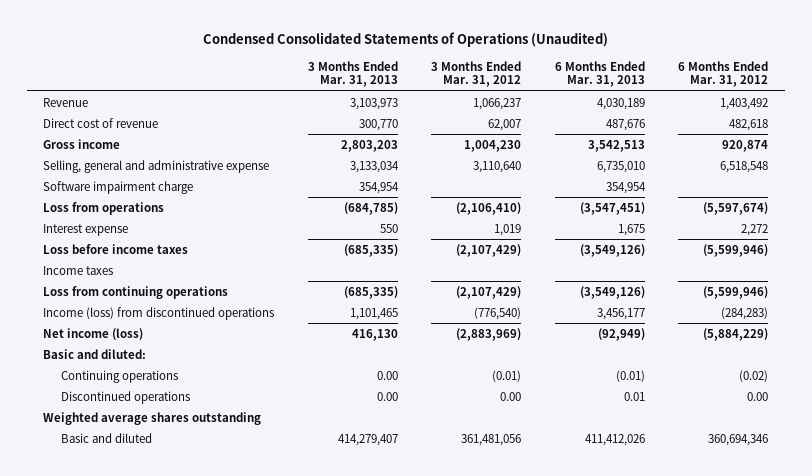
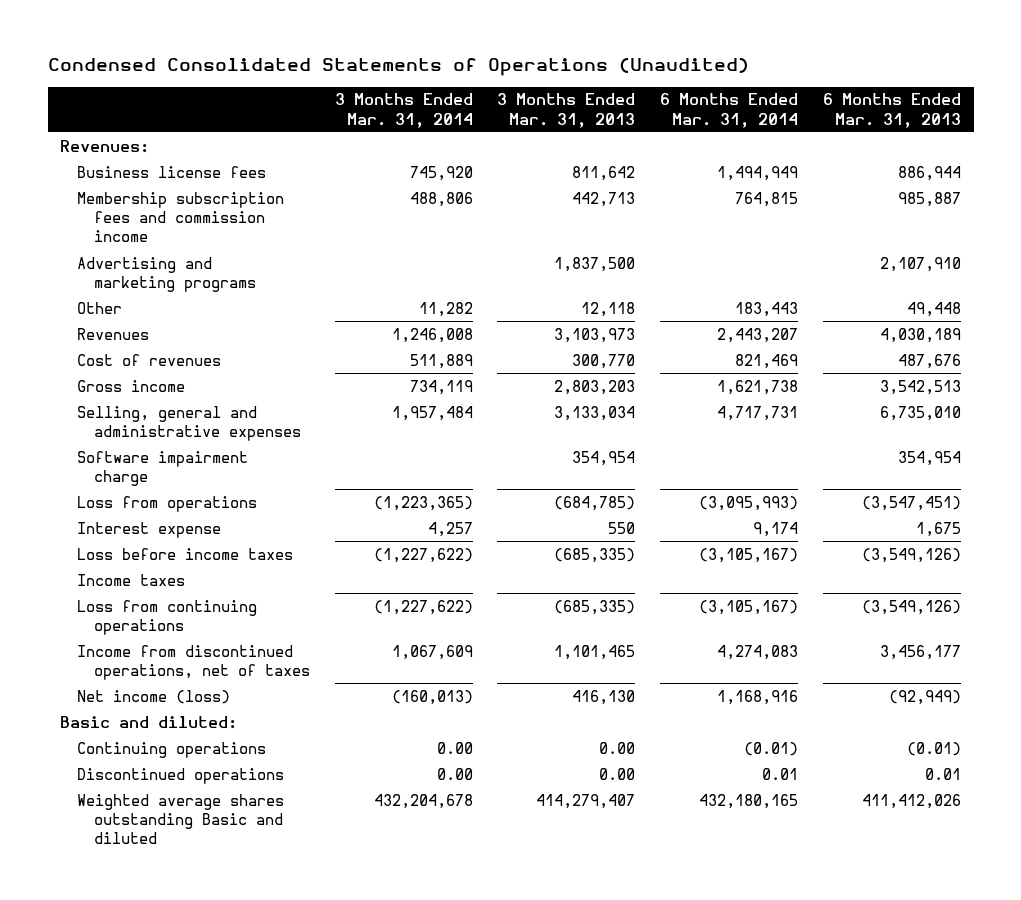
[431,60,522,88] 3 Months Ended Mar. 31, 2012 -> none
[678,60,769,88] 6 Months Ended Mar. 31, 2012 -> none
none -> [334,93,473,128] 3 Months Ended Mar. 31, 2014
none -> [660,93,799,128] 6 Months Ended Mar. 31, 2014
none -> [60,139,150,153] Revenues:
none -> [77,165,267,178] Business license fees
none -> [77,191,285,243] Membership subscription fees and commission income
none -> [77,256,256,293] Advertising and marketing programs
none -> [77,301,123,314] Other
[43,97,89,107] Revenue -> [77,327,150,340] Revenues
[43,117,159,128] Direct cost of revenue -> [77,353,222,366] Cost of revenues
[43,159,270,173] Selling, general and administrative expense -> [77,405,301,442] Selling, general and administrative expenses
[43,306,275,320] Income (loss) from discontinued operations -> [77,644,310,681] Income from discontinued operations, net of taxes
[43,411,262,425] Weighted average shares outstanding -> none
[60,432,152,443] Basic and diluted -> [77,793,285,845] Weighted average shares outstanding Basic and diluted

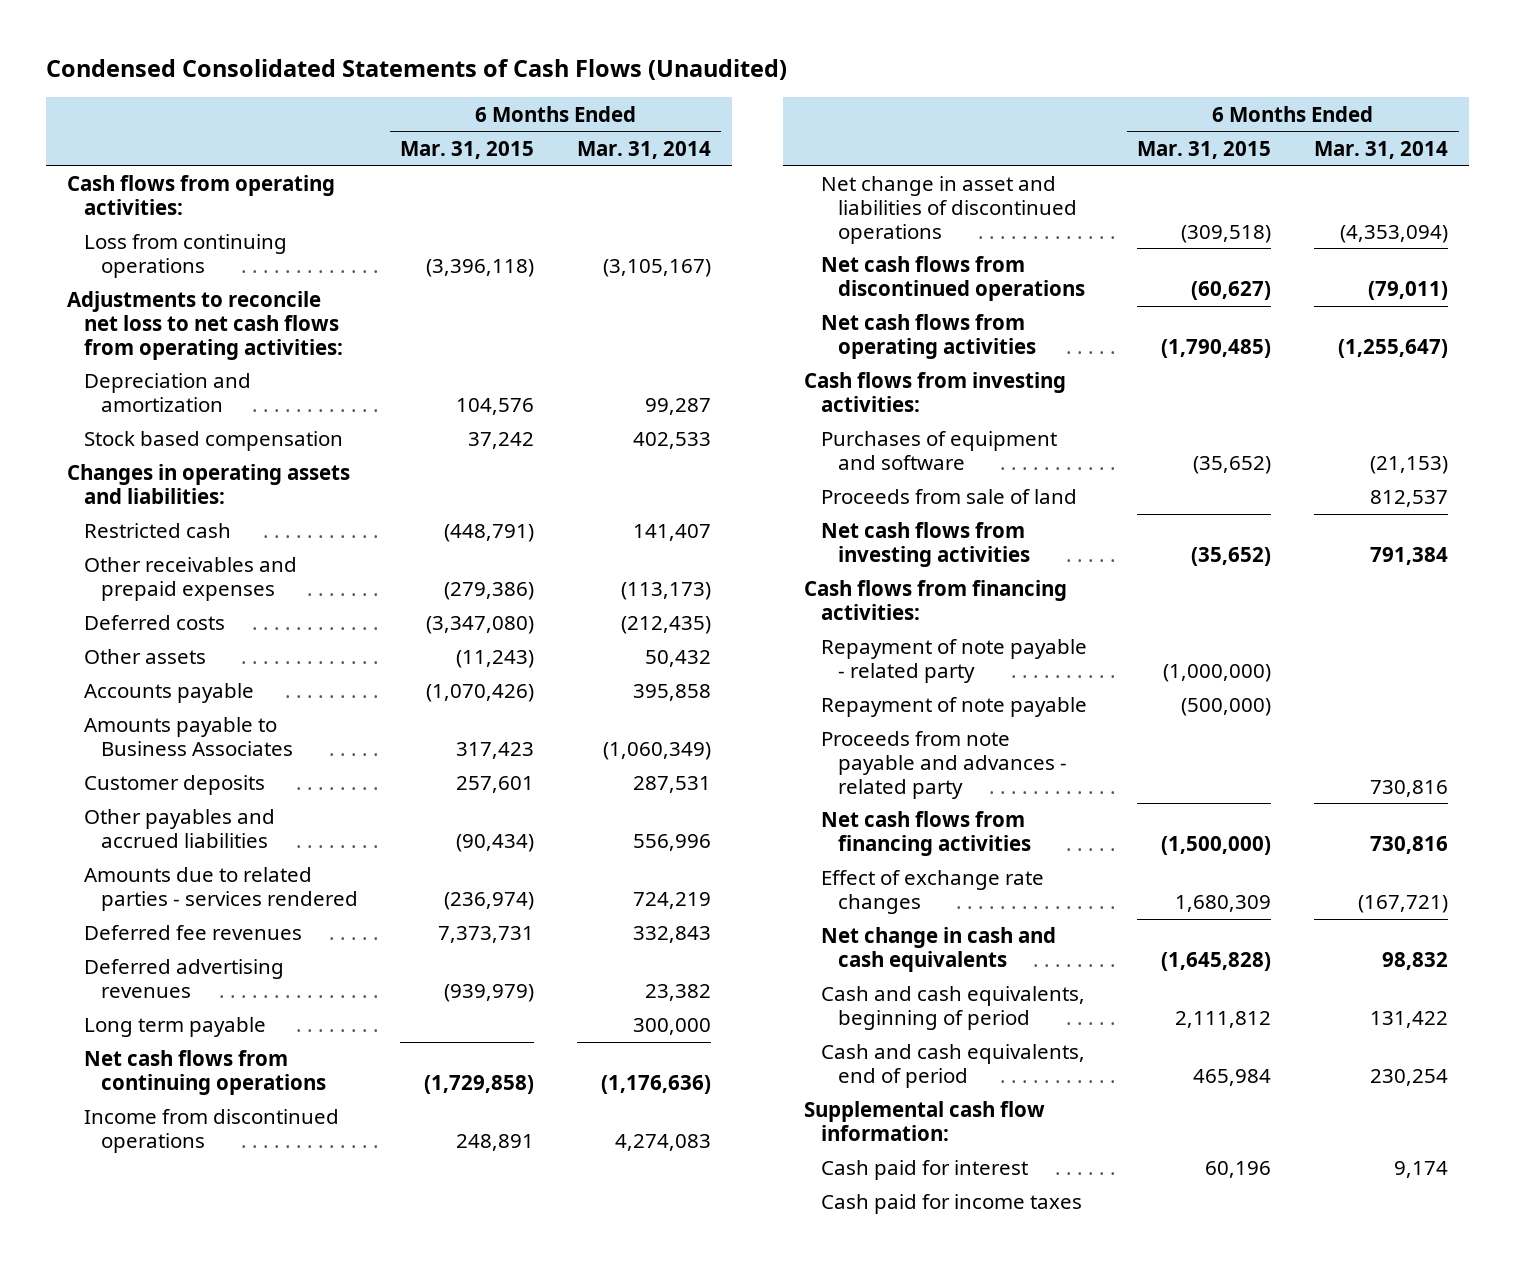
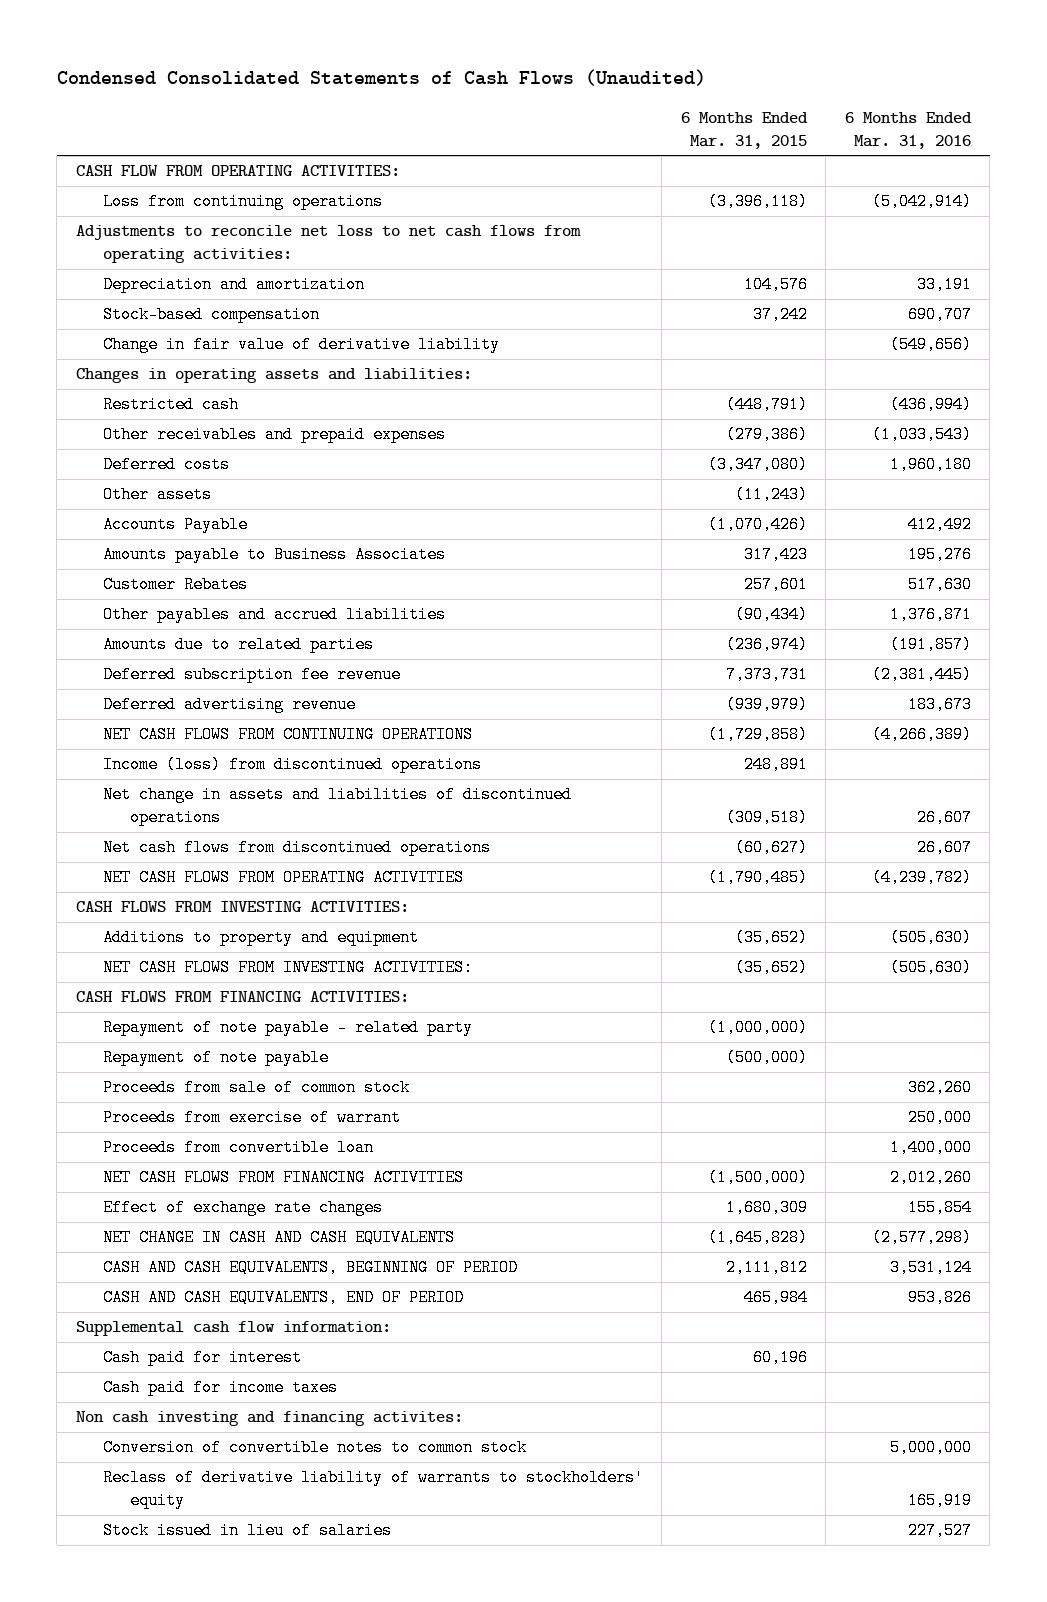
[576,140,711,159] Mar. 31, 2014 -> none
none -> [844,111,972,149] 6 Months Ended Mar. 31, 2016
[66,175,335,215] Cash flows from operating activities: -> [75,165,400,177] CASH FLOW FROM OPERATING ACTIVITIES:
[83,431,343,452] Stock based compensation -> [102,306,320,324] Stock-based compensation
none -> [102,336,500,354] Change in fair value of derivative liability
[83,683,254,704] Accounts payable -> [102,516,248,534] Accounts Payable
[83,775,265,796] Customer deposits -> [102,576,248,594] Customer Rebates
[83,1017,266,1038] Long term payable -> none
[83,867,358,911] Amounts due to related parties - services rendered -> [102,636,374,654] Amounts due to related parties
[83,925,302,941] Deferred fee revenues -> [102,666,401,684] Deferred subscription fee revenue
[83,959,284,998] Deferred advertising revenues -> [102,696,356,714] Deferred advertising revenue
[83,1050,326,1095] Net cash flows from continuing operations -> [102,726,473,744] NET CASH FLOWS FROM CONTINUING OPERATIONS
[83,1109,339,1153] Income from discontinued operations -> [102,756,482,774] Income (loss) from discontinued operations
[820,176,1077,244] Net change in asset and liabilities of discontinued operations -> [102,786,572,827] Net change in assets and liabilities of discontinued operations
[820,489,1077,505] Proceeds from sale of land -> none
[820,314,1036,359] Net cash flows from operating activities -> [102,869,464,887] NET CASH FLOWS FROM OPERATING ACTIVITIES
[804,372,1067,412] Cash flows from investing activities: -> [75,901,409,913] CASH FLOWS FROM INVESTING ACTIVITIES:
[820,431,1057,470] Purchases of equipment and software -> [102,929,419,947] Additions to property and equipment
[820,522,1030,567] Net cash flows from investing activities -> [102,959,473,977] NET CASH FLOWS FROM INVESTING ACTIVITIES:
[804,580,1068,620] Cash flows from financing activities: -> [75,991,409,1003] CASH FLOWS FROM FINANCING ACTIVITIES:
[820,731,1067,799] Proceeds from note payable and advances - related party -> none
none -> [102,1079,410,1097] Proceeds from sale of common stock
none -> [102,1109,401,1127] Proceeds from exercise of warrant
none -> [102,1139,374,1157] Proceeds from convertible loan
[820,811,1031,856] Net cash flows from financing activities -> [102,1169,464,1187] NET CASH FLOWS FROM FINANCING ACTIVITIES
[820,927,1056,972] Net change in cash and cash equivalents -> [102,1229,455,1247] NET CHANGE IN CASH AND CASH EQUIVALENTS
[820,986,1085,1030] Cash and cash equivalents, beginning of period -> [102,1259,518,1277] CASH AND CASH EQUIVALENTS, BEGINNING OF PERIOD
[820,1044,1085,1088] Cash and cash equivalents, end of period -> [102,1289,464,1307] CASH AND CASH EQUIVALENTS, END OF PERIOD
none -> [75,1411,463,1427] Non cash investing and financing activites:
none -> [102,1439,527,1457] Conversion of convertible notes to common stock
none -> [102,1469,644,1510] Reclass of derivative liability of warrants to stockholders' equity
none -> [102,1522,392,1540] Stock issued in lieu of salaries

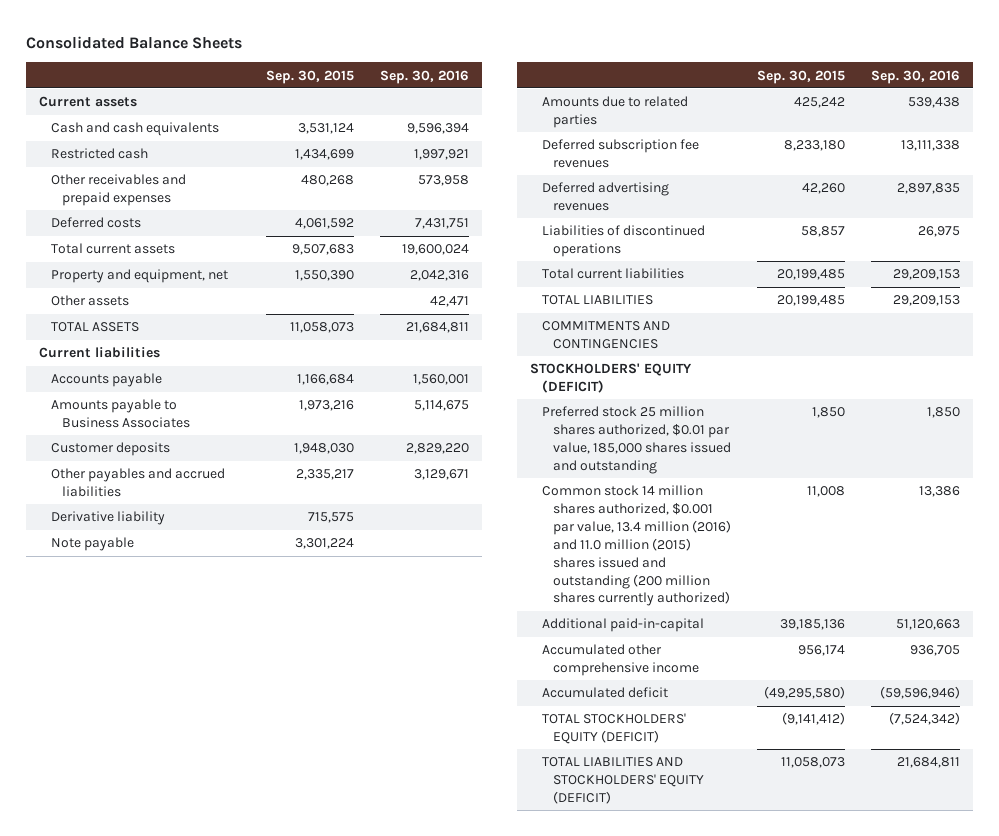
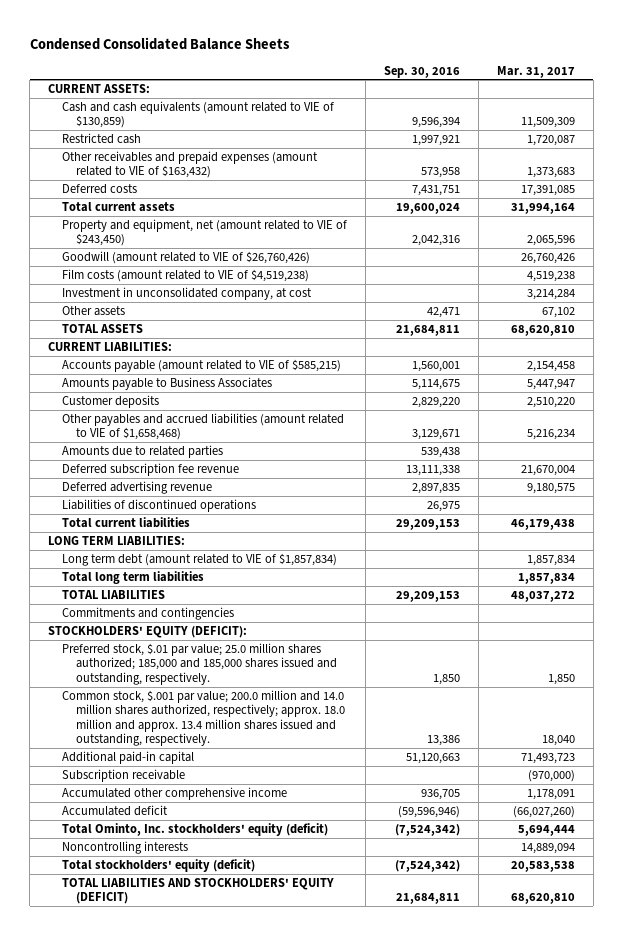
[26,36,243,50] Consolidated Balance Sheets -> [29,37,290,51] Condensed Consolidated Balance Sheets
[266,69,355,84] Sep. 30, 2015 -> none
none -> [496,65,575,78] Mar. 31, 2017
[39,96,138,108] Current assets -> [48,83,151,93] CURRENT ASSETS:
[50,122,219,137] Cash and cash equivalents -> [62,100,335,129] Cash and cash equivalents (amount related to VIE of $130,859)
[50,174,186,207] Other receivables and prepaid expenses -> [62,150,319,179] Other receivables and prepaid expenses (amount related to VIE of $163,432)
[50,269,228,284] Property and equipment, net -> [62,218,348,247] Property and equipment, net (amount related to VIE of $243,450)
none -> [62,250,311,264] Goodwill (amount related to VIE of $26,760,426)
none -> [62,268,310,282] Film costs (amount related to VIE of $4,519,238)
none -> [62,286,313,300] Investment in unconsolidated company, at cost
[39,347,161,359] Current liabilities -> [48,341,173,351] CURRENT LIABILITIES:
[50,373,162,388] Accounts payable -> [62,358,342,372] Accounts payable (amount related to VIE of $585,215)
[50,511,165,526] Derivative liability -> none
[50,537,134,552] Note payable -> none
[50,468,225,498] Other payables and accrued liabilities -> [62,412,345,441] Other payables and accrued liabilities (amount related to VIE of $1,658,468)
[541,139,699,169] Deferred subscription fee revenues -> [62,462,240,476] Deferred subscription fee revenue
[541,182,669,212] Deferred advertising revenues -> [62,480,213,494] Deferred advertising revenue
none -> [48,535,186,545] LONG TERM LIABILITIES:
none -> [62,552,338,566] Long term debt (amount related to VIE of $1,857,834)
none -> [62,570,205,584] Total long term liabilities
[541,321,670,350] COMMITMENTS AND CONTINGENCIES -> [62,606,235,620] Commitments and contingencies
[530,363,693,394] STOCKHOLDERS' EQUITY (DEFICIT) -> [48,625,248,638] STOCKHOLDERS' EQUITY (DEFICIT):
[541,406,732,474] Preferred stock 25 million shares authorized, $0.01 par value, 185,000 shares issued and outstanding -> [62,642,338,685] Preferred stock, $.01 par value; 25.0 million shares authorized; 185,000 and 185,000 shares issued and outstanding, respectively.
[541,485,732,607] Common stock 14 million shares authorized, $0.001 par value, 13.4 million (2016) and 11.0 million (2015) shares issued and outstanding (200 million shares currently authorized) -> [62,689,346,747] Common stock, $.001 par value; 200.0 million and 14.0 million shares authorized, respectively; approx. 18.0 million and approx. 13.4 million shares issued and outstanding, respectively.
[541,618,704,633] Additional paid-in-capital -> [62,750,195,764] Additional paid-in capital
none -> [62,768,186,782] Subscription receivable
[541,713,686,745] TOTAL STOCKHOLDERS' EQUITY (DEFICIT) -> [62,822,329,836] Total Ominto, Inc. stockholders' equity (deficit)
none -> [62,840,189,854] Noncontrolling interests
none -> [62,858,256,872] Total stockholders' equity (deficit)

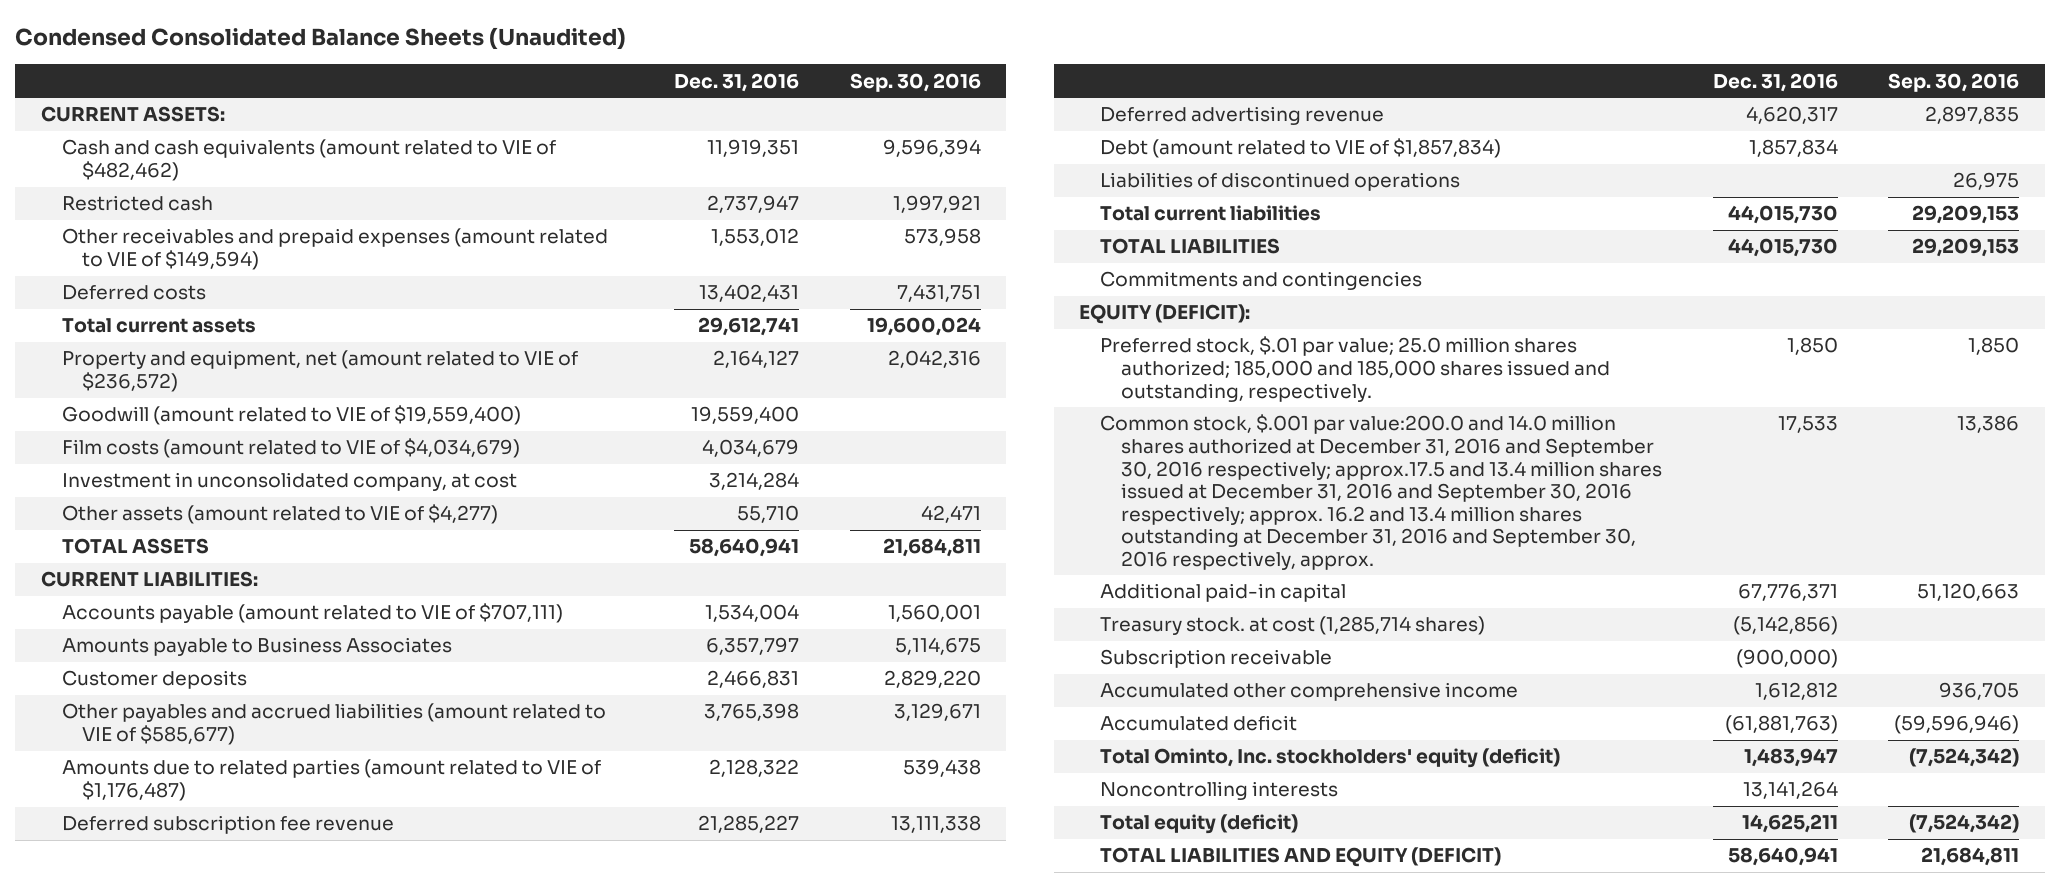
[29,37,290,51] Condensed Consolidated Balance Sheets -> [15,27,627,51] Condensed Consolidated Balance Sheets (Unaudited)
[496,65,575,78] Mar. 31, 2017 -> none
none -> [674,72,800,92] Dec. 31, 2016
[62,100,335,129] Cash and cash equivalents (amount related to VIE of $130,859) -> [61,139,556,182] Cash and cash equivalents (amount related to VIE of $482,462)
[62,150,319,179] Other receivables and prepaid expenses (amount related to VIE of $163,432) -> [61,228,608,271] Other receivables and prepaid expenses (amount related to VIE of $149,594)
[62,218,348,247] Property and equipment, net (amount related to VIE of $243,450) -> [61,350,578,393] Property and equipment, net (amount related to VIE of $236,572)
[62,250,311,264] Goodwill (amount related to VIE of $26,760,426) -> [61,405,521,426] Goodwill (amount related to VIE of $19,559,400)
[62,268,310,282] Film costs (amount related to VIE of $4,519,238) -> [61,438,520,459] Film costs (amount related to VIE of $4,034,679)
[62,305,126,316] Other assets -> [61,504,498,525] Other assets (amount related to VIE of $4,277)
[62,358,342,372] Accounts payable (amount related to VIE of $585,215) -> [61,603,563,624] Accounts payable (amount related to VIE of $707,111)
[62,412,345,441] Other payables and accrued liabilities (amount related to VIE of $1,658,468) -> [61,703,606,746] Other payables and accrued liabilities (amount related to VIE of $585,677)
[62,444,224,458] Amounts due to related parties -> [61,759,601,802] Amounts due to related parties (amount related to VIE of $1,176,487)
none -> [1100,138,1502,159] Debt (amount related to VIE of $1,857,834)
[48,535,186,545] LONG TERM LIABILITIES: -> none
[62,552,338,566] Long term debt (amount related to VIE of $1,857,834) -> none
[62,570,205,584] Total long term liabilities -> none
[48,625,248,638] STOCKHOLDERS' EQUITY (DEFICIT): -> [1079,304,1251,325] EQUITY (DEFICIT):
[62,689,346,747] Common stock, $.001 par value; 200.0 million and 14.0 million shares authorized, respectively; approx. 18.0 million and approx. 13.4 million shares issued and outstanding, respectively. -> [1100,414,1662,570] Common stock, $.001 par value:200.0 and 14.0 million shares authorized at December 31, 2016 and September 30, 2016 respectively; approx.17.5 and 13.4 million shares issued at December 31, 2016 and September 30, 2016 respectively; approx. 16.2 and 13.4 million shares outstanding at December 31, 2016 and September 30, 2016 respectively, approx.
none -> [1100,616,1486,636] Treasury stock. at cost (1,285,714 shares)
[62,858,256,872] Total stockholders' equity (deficit) -> [1100,814,1299,835] Total equity (deficit)
[62,877,335,905] TOTAL LIABILITIES AND STOCKHOLDERS' EQUITY (DEFICIT) -> [1100,847,1502,868] TOTAL LIABILITIES AND EQUITY (DEFICIT)

